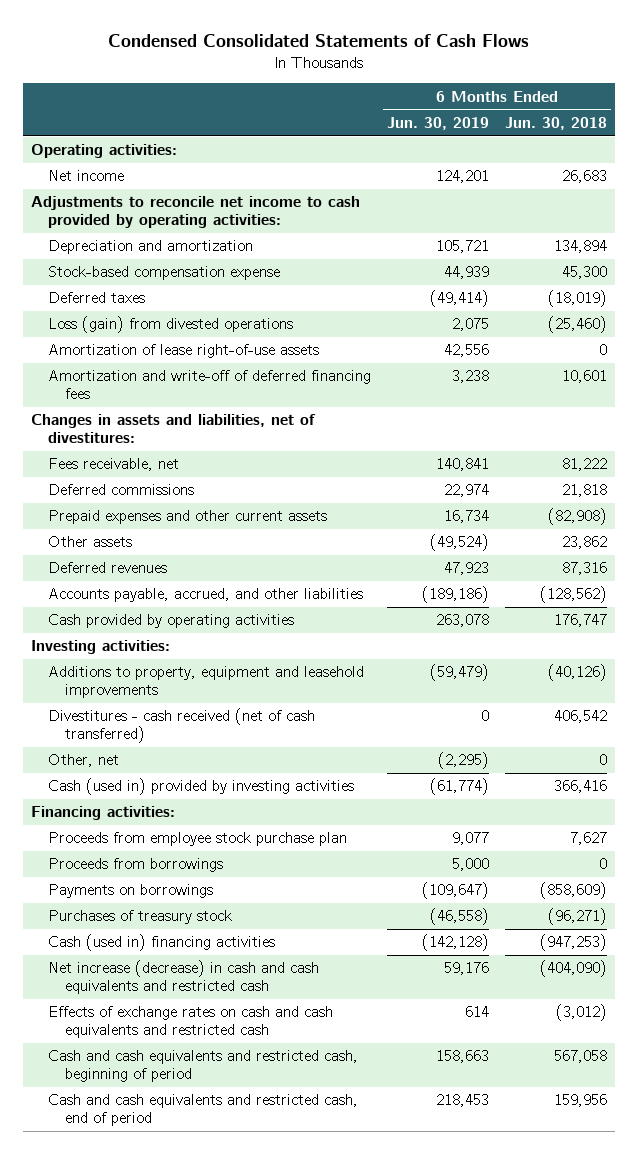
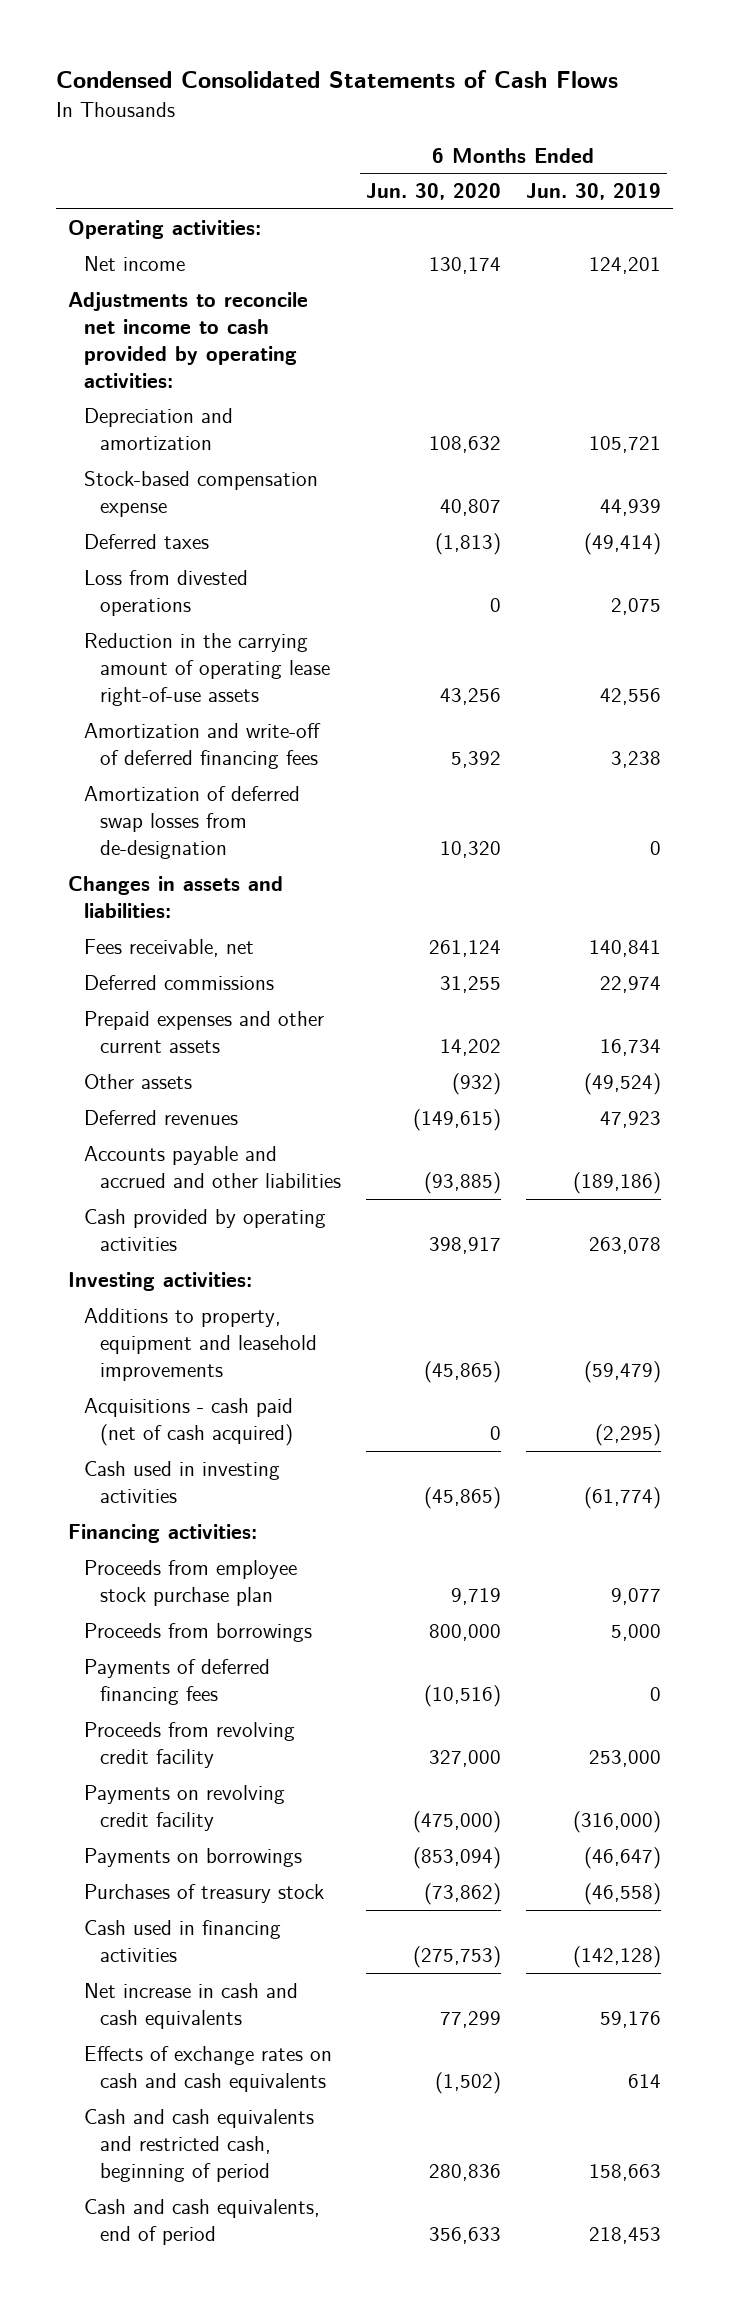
[504,116,607,130] Jun. 30, 2018 -> none
none -> [365,183,501,201] Jun. 30, 2020
[48,316,294,334] Loss (gain) from divested operations -> [84,570,249,617] Loss from divested operations
[48,344,320,359] Amortization of lease right-of-use assets -> [84,633,330,706] Reduction in the carrying amount of operating lease right-of-use assets
none -> [84,786,301,859] Amortization of deferred swap losses from de-designation
[30,414,316,444] Changes in assets and liabilities, net of divestitures: -> [68,876,284,919] Changes in assets and liabilities:
[48,588,364,603] Accounts payable, accrued, and other liabilities -> [84,1146,341,1189] Accounts payable and accrued and other liabilities
[48,708,316,744] Divestitures - cash received (net of cash transferred) -> none
[48,754,120,768] Other, net -> [84,1398,294,1447] Acquisitions - cash paid (net of cash acquired)
[48,778,355,796] Cash (used in) provided by investing activities -> [84,1461,281,1504] Cash used in investing activities
none -> [84,1659,271,1706] Payments of deferred financing fees
none -> [84,1722,296,1769] Proceeds from revolving credit facility
none -> [84,1785,286,1832] Payments on revolving credit facility
[421,882,489,900] (109,647) -> [583,1847,661,1870] (46,647)
[48,934,276,952] Cash (used in) financing activities -> [84,1920,282,1963] Cash used in financing activities
[48,960,320,995] Net increase (decrease) in cash and cash equivalents and restricted cash -> [84,1983,299,2030] Net increase in cash and cash equivalents
[48,1006,334,1039] Effects of exchange rates on cash and cash equivalents and restricted cash -> [84,2046,333,2093] Effects of exchange rates on cash and cash equivalents
[48,1094,359,1127] Cash and cash equivalents and restricted cash, end of period -> [84,2199,321,2246] Cash and cash equivalents, end of period

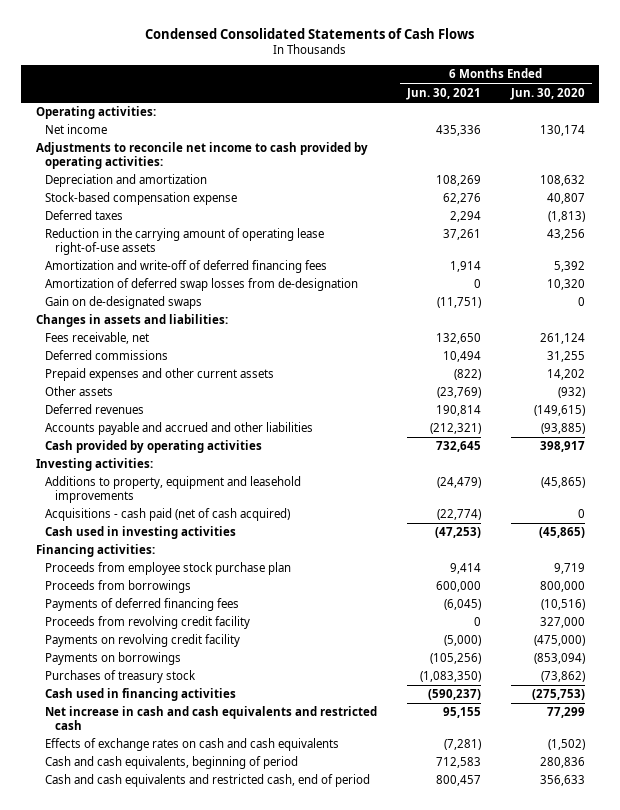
[525,183,661,201] Jun. 30, 2019 -> none
none -> [405,87,481,100] Jun. 30, 2021
[84,570,249,617] Loss from divested operations -> none
none -> [45,296,203,310] Gain on de-designated swaps
[84,1983,299,2030] Net increase in cash and cash equivalents -> [45,706,378,730] Net increase in cash and cash equivalents and restricted cash
[84,2109,315,2182] Cash and cash equivalents and restricted cash, beginning of period -> [45,756,299,770] Cash and cash equivalents, beginning of period
[84,2199,321,2246] Cash and cash equivalents, end of period -> [45,774,371,788] Cash and cash equivalents and restricted cash, end of period

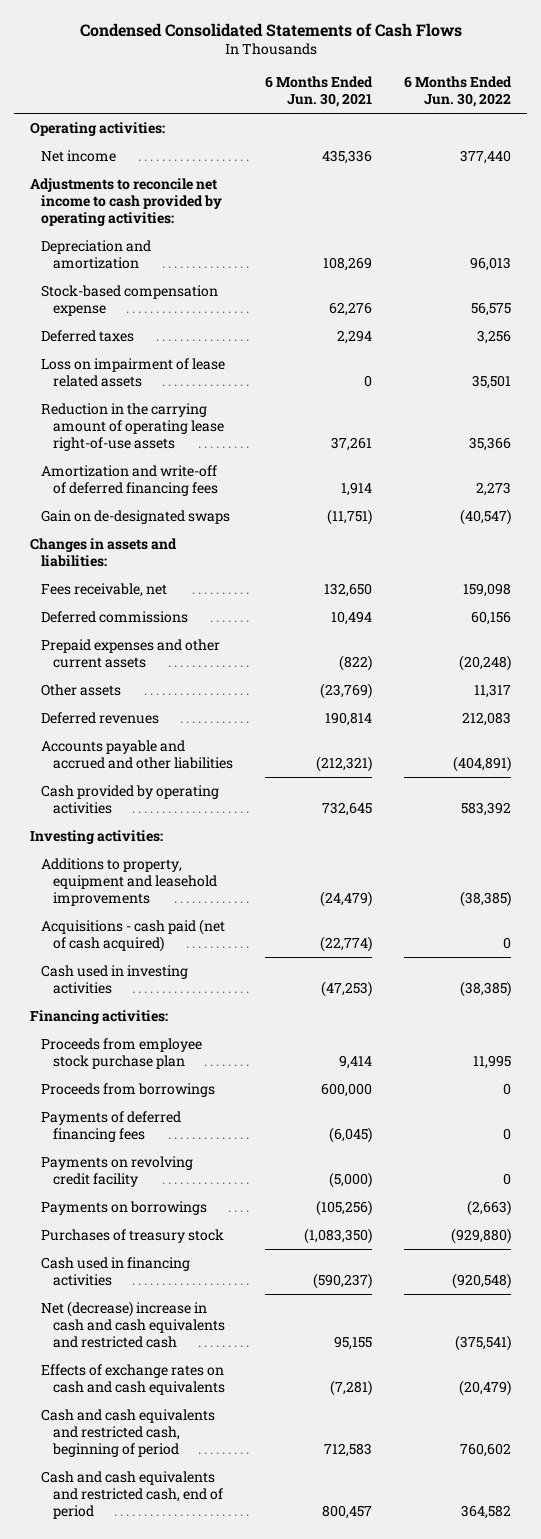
[509,87,585,100] Jun. 30, 2020 -> none
none -> [404,76,513,108] 6 Months Ended Jun. 30, 2022
none -> [41,358,226,387] Loss on impairment of lease related assets
[45,278,359,292] Amortization of deferred swap losses from de-designation -> none
[45,616,251,630] Proceeds from revolving credit facility -> none
[45,706,378,730] Net increase in cash and cash equivalents and restricted cash -> [41,1301,226,1348] Net (decrease) increase in cash and cash equivalents and restricted cash
[45,756,299,770] Cash and cash equivalents, beginning of period -> [41,1409,216,1457] Cash and cash equivalents and restricted cash, beginning of period

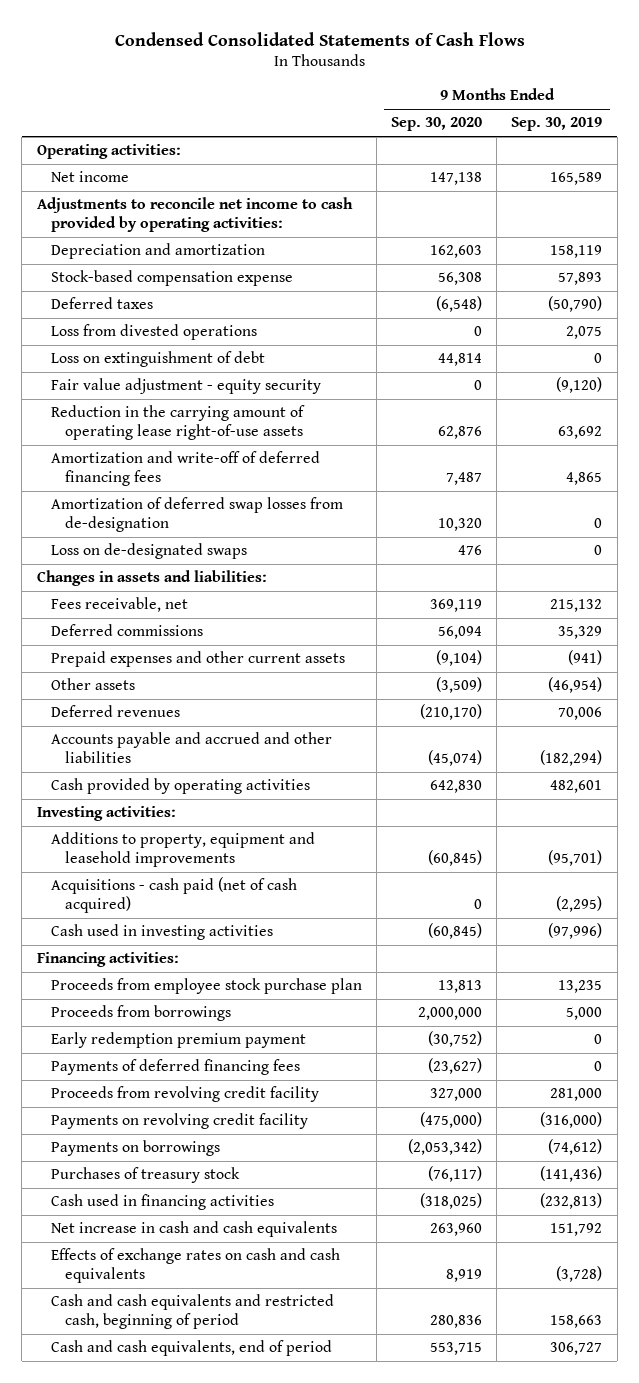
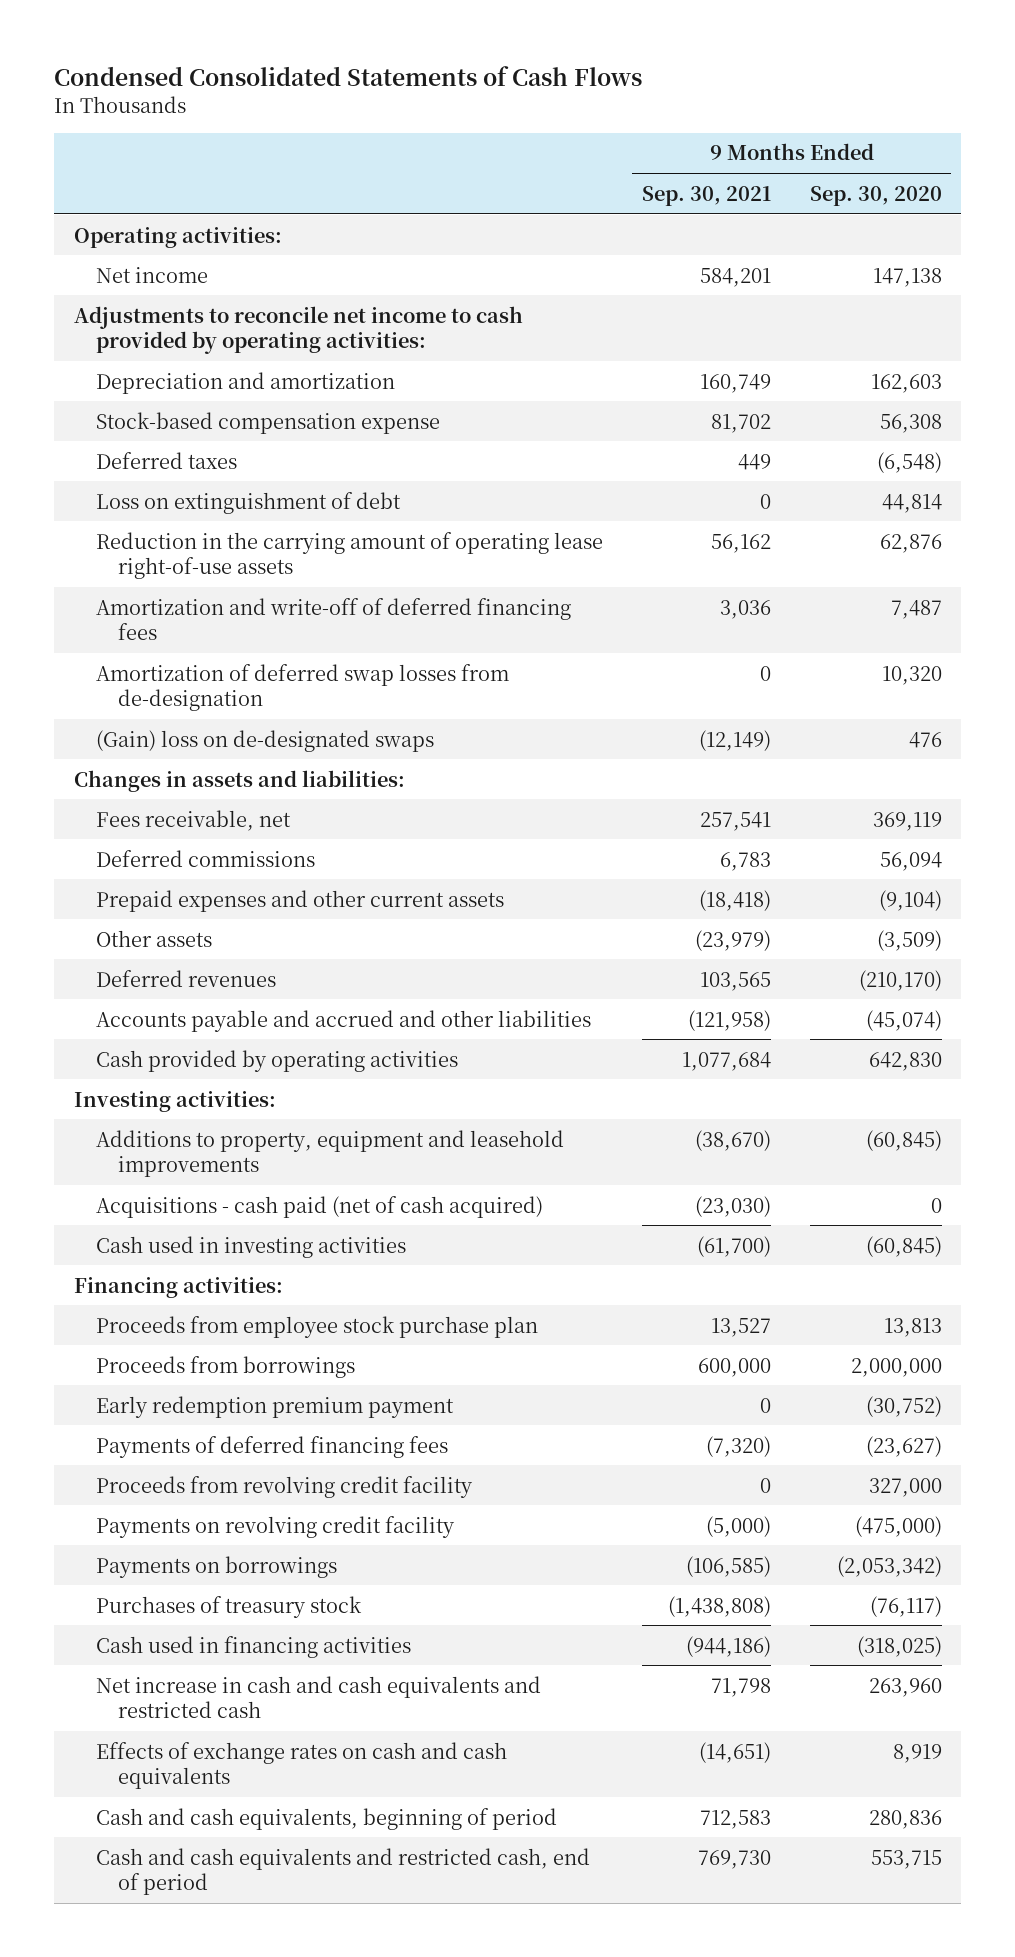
[511,117,603,132] Sep. 30, 2019 -> none
none -> [641,185,771,206] Sep. 30, 2021
[50,324,257,341] Loss from divested operations -> none
[50,378,321,395] Fair value adjustment - equity security -> none
[50,543,247,560] Loss on de-designated swaps -> [95,729,434,752] (Gain) loss on de-designated swaps
[50,1221,337,1238] Net increase in cash and cash equivalents -> [95,1675,541,1719] Net increase in cash and cash equivalents and restricted cash
[50,1294,334,1329] Cash and cash equivalents and restricted cash, beginning of period -> [95,1807,557,1830] Cash and cash equivalents, beginning of period
[50,1340,332,1357] Cash and cash equivalents, end of period -> [95,1847,590,1896] Cash and cash equivalents and restricted cash, end of period

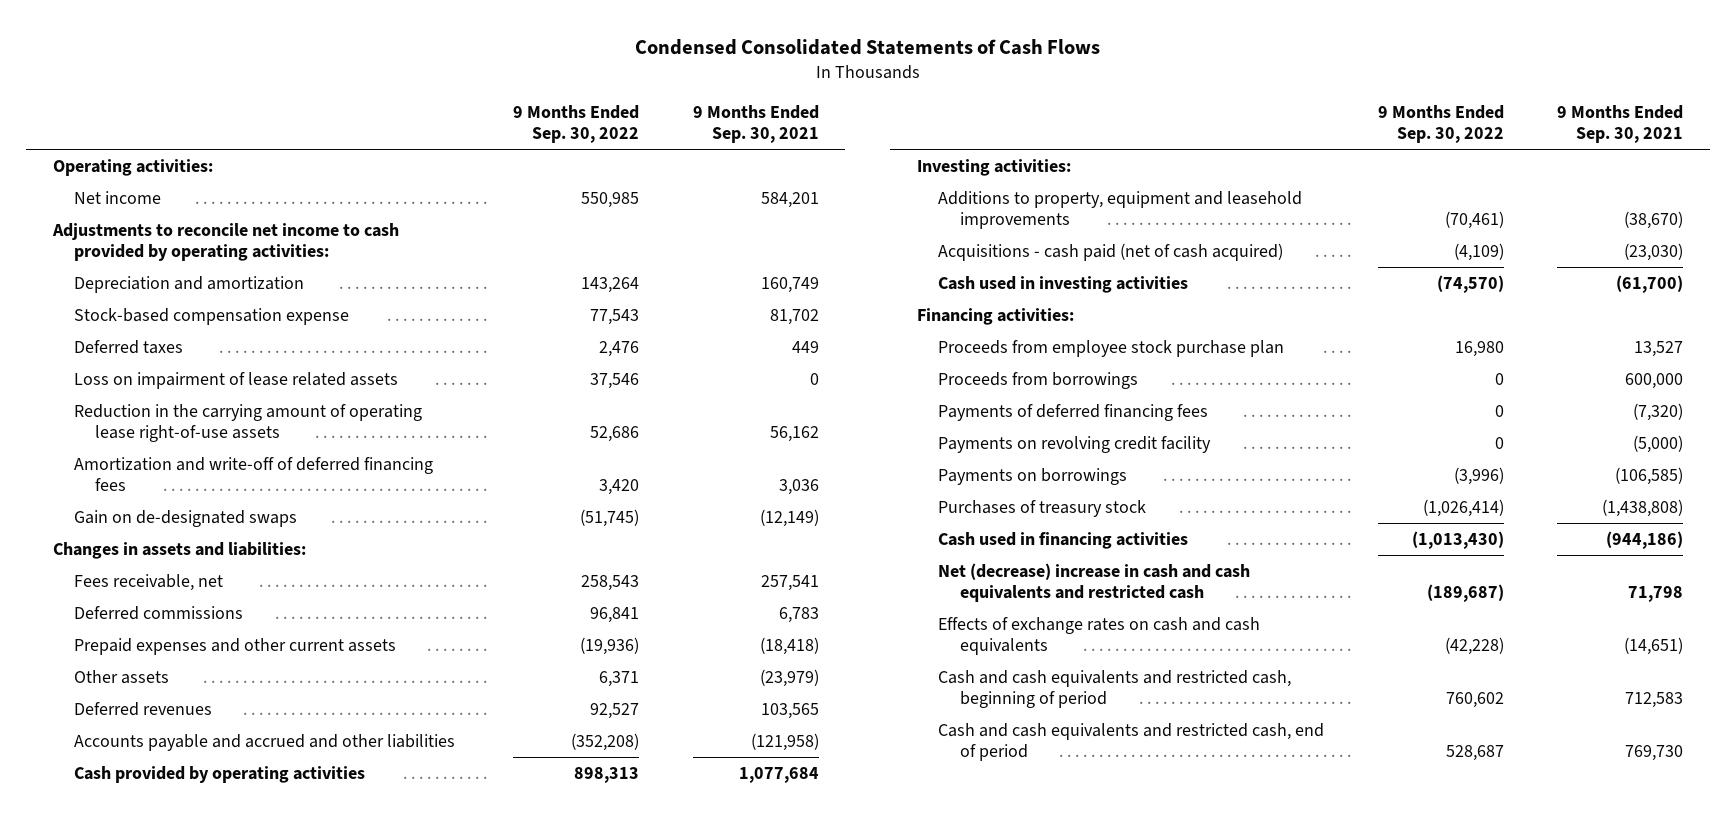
[809,185,942,206] Sep. 30, 2020 -> none
none -> [513,104,640,144] 9 Months Ended Sep. 30, 2022
[95,491,401,514] Loss on extinguishment of debt -> [73,371,398,389] Loss on impairment of lease related assets
[95,663,509,712] Amortization of deferred swap losses from de-designation -> none
[95,729,434,752] (Gain) loss on de-designated swaps -> [73,509,297,527] Gain on de-designated swaps
[95,1395,454,1418] Early redemption premium payment -> none
[95,1475,473,1498] Proceeds from revolving credit facility -> none
[95,1675,541,1719] Net increase in cash and cash equivalents and restricted cash -> [938,562,1251,603] Net (decrease) increase in cash and cash equivalents and restricted cash
[95,1807,557,1830] Cash and cash equivalents, beginning of period -> [938,669,1292,709] Cash and cash equivalents and restricted cash, beginning of period

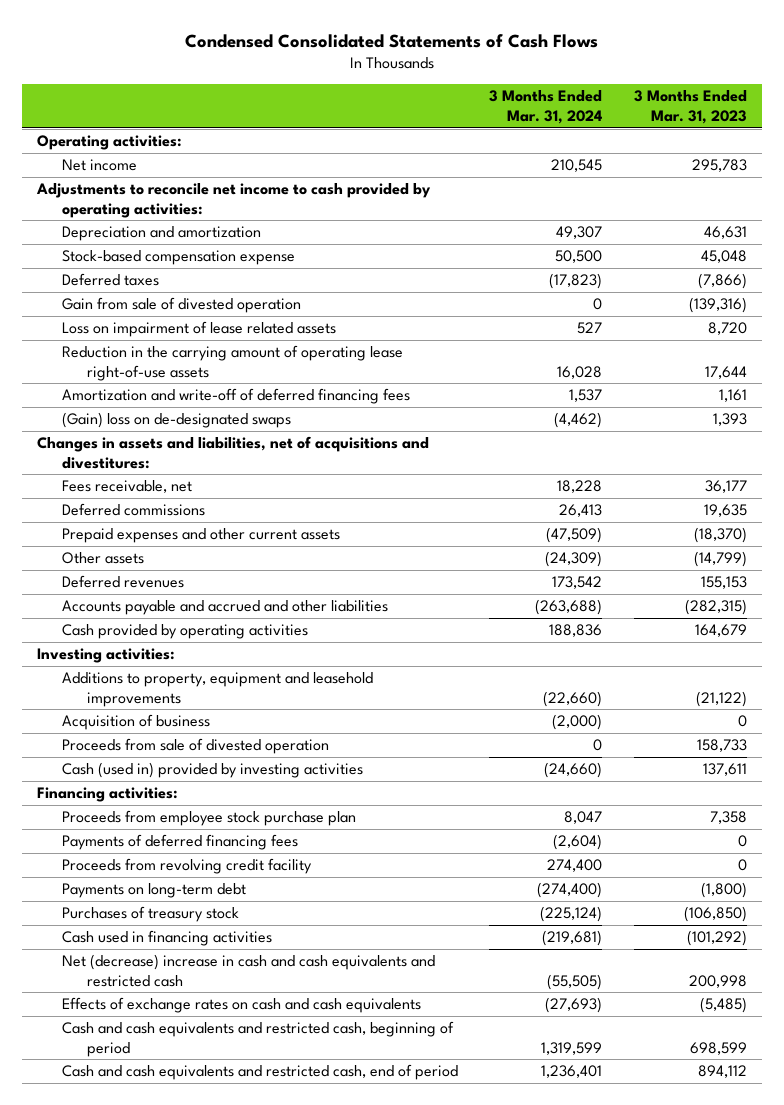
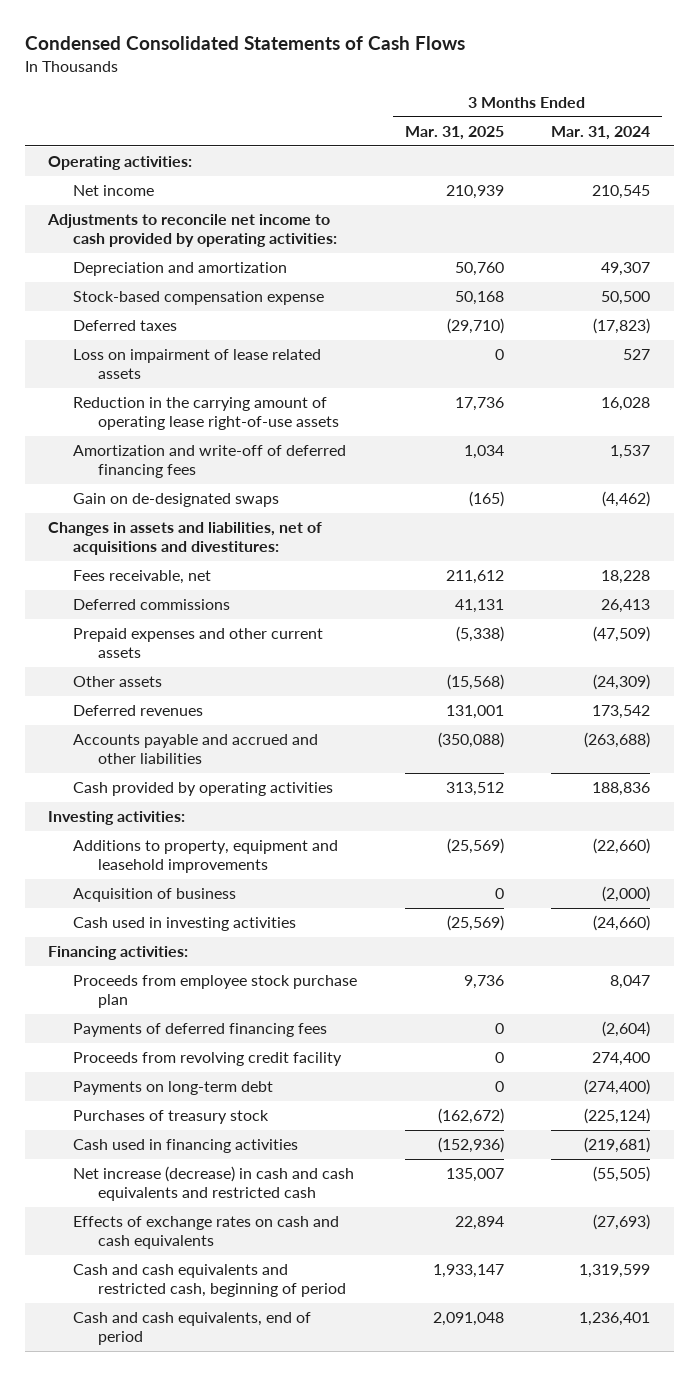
[633,90,747,124] 3 Months Ended Mar. 31, 2023 -> none
none -> [404,126,504,141] Mar. 31, 2025
[62,297,302,314] Gain from sale of divested operation -> none
[62,412,292,429] (Gain) loss on de-designated swaps -> [73,493,280,508] Gain on de-designated swaps
[62,738,330,755] Proceeds from sale of divested operation -> none
[62,762,364,779] Cash (used in) provided by investing activities -> [73,917,297,932] Cash used in investing activities
[62,954,436,987] Net (decrease) increase in cash and cash equivalents and restricted cash -> [73,1166,355,1202] Net increase (decrease) in cash and cash equivalents and restricted cash
[62,1064,459,1081] Cash and cash equivalents and restricted cash, end of period -> [73,1312,312,1346] Cash and cash equivalents, end of period

